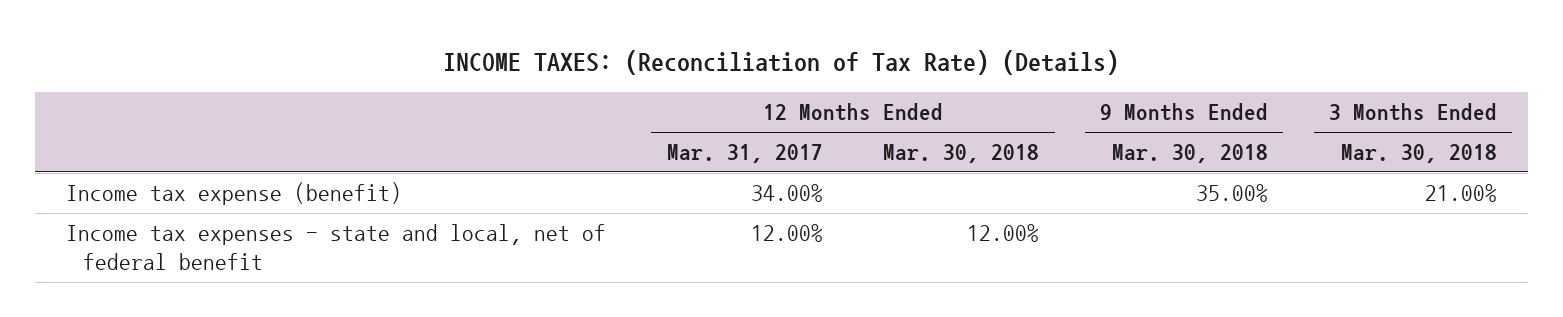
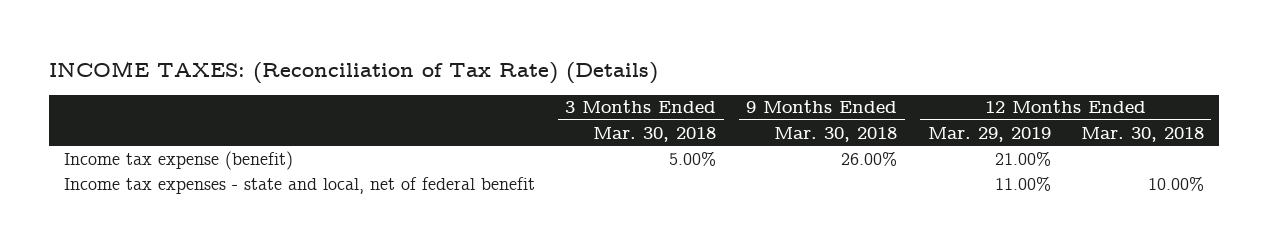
[666,144,823,164] Mar. 31, 2017 -> none
none -> [927,126,1051,142] Mar. 29, 2019
[1196,184,1269,203] 35.00% -> [841,150,898,166] 26.00%
[1425,184,1498,203] 21.00% -> [669,150,717,166] 5.00%
[967,224,1040,243] 12.00% -> [1147,175,1204,191] 10.00%

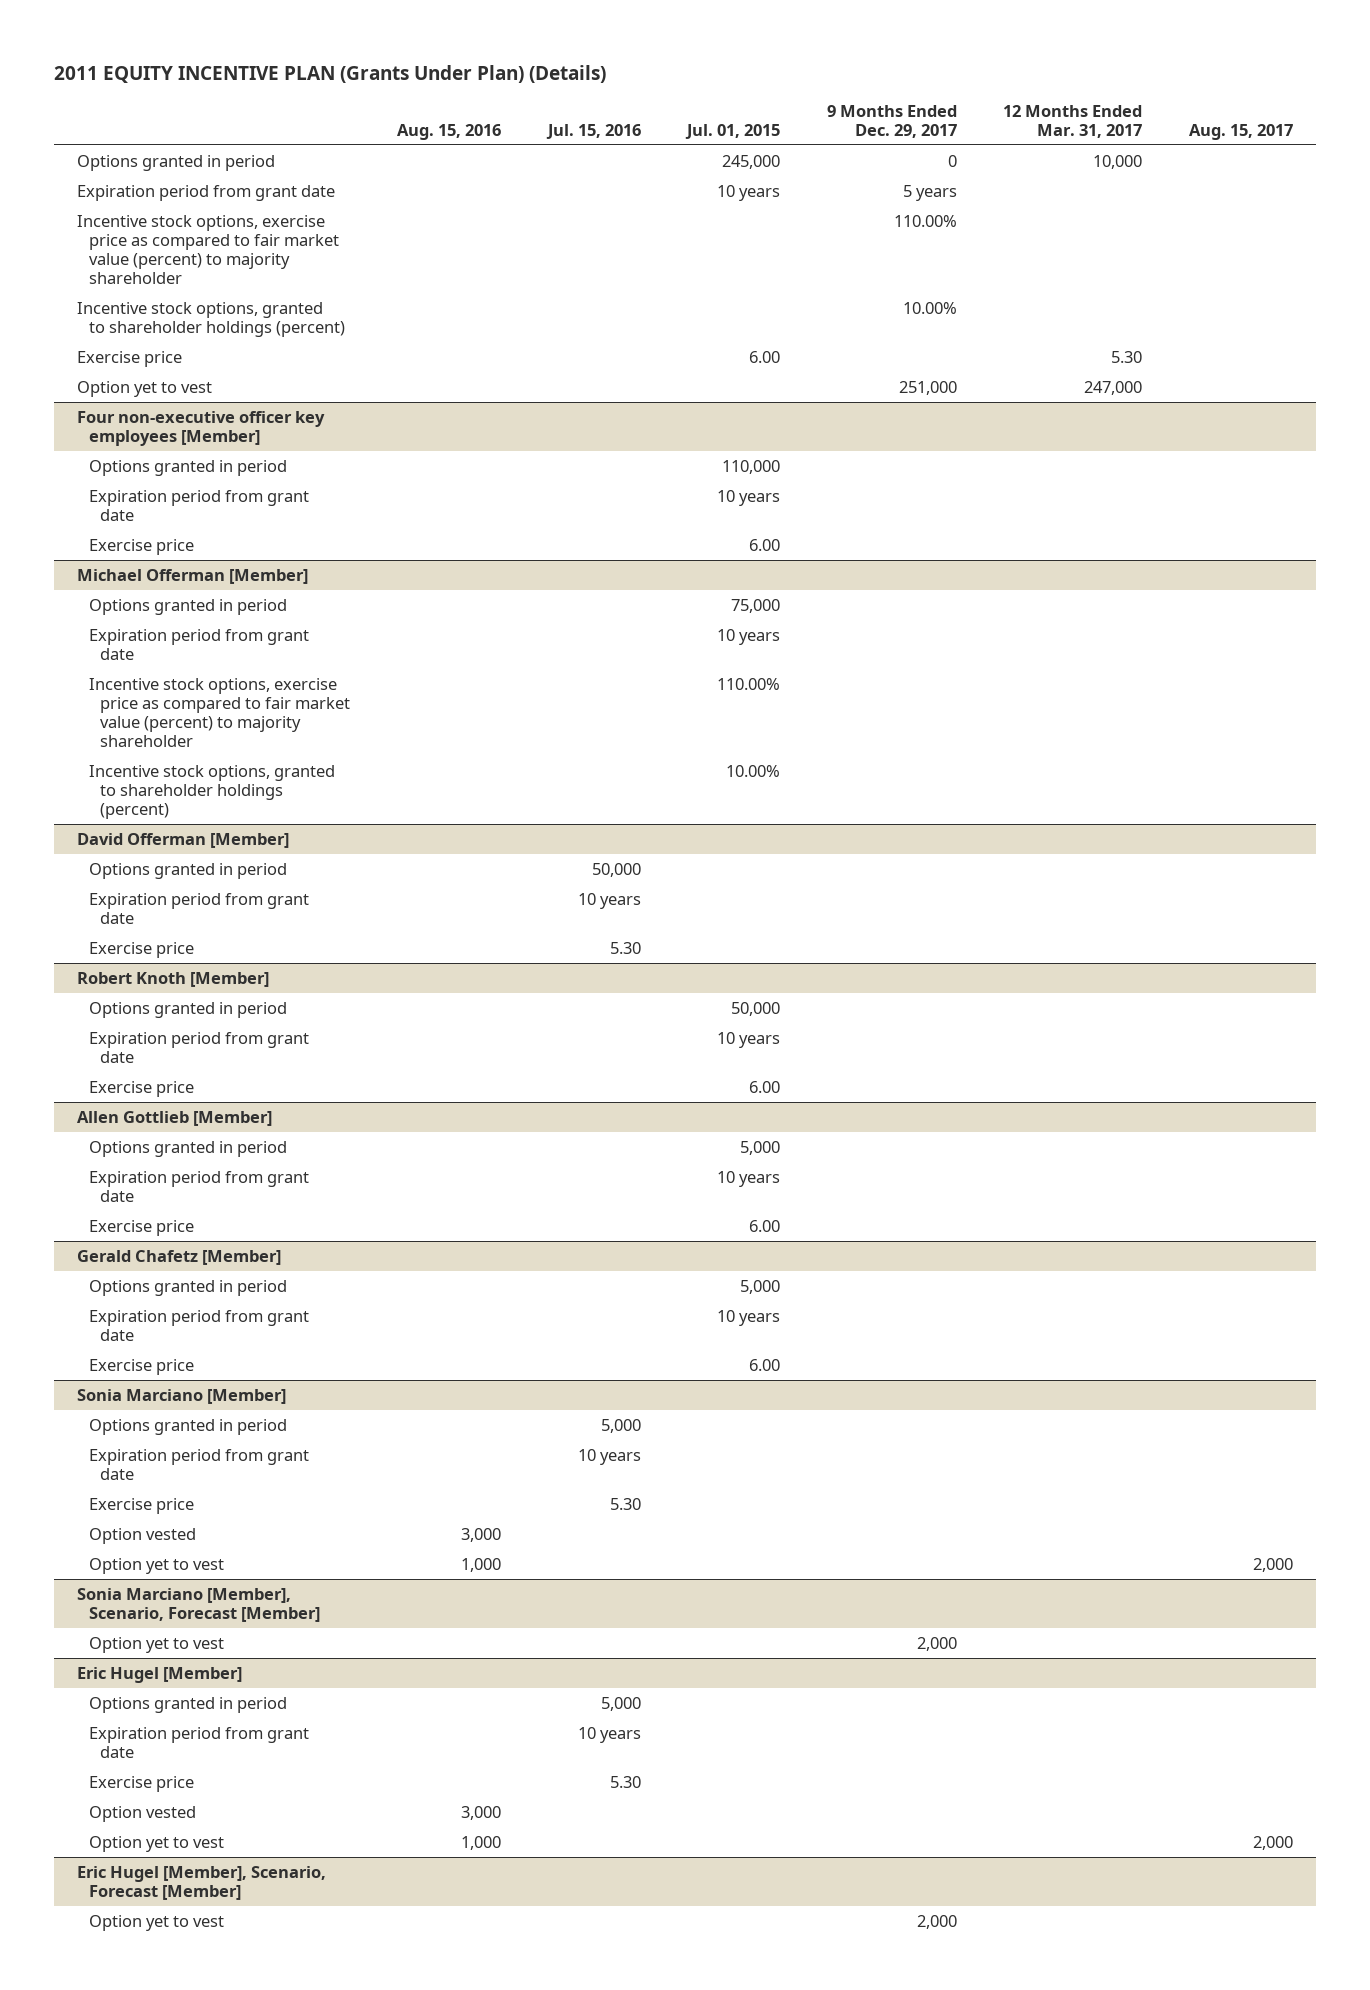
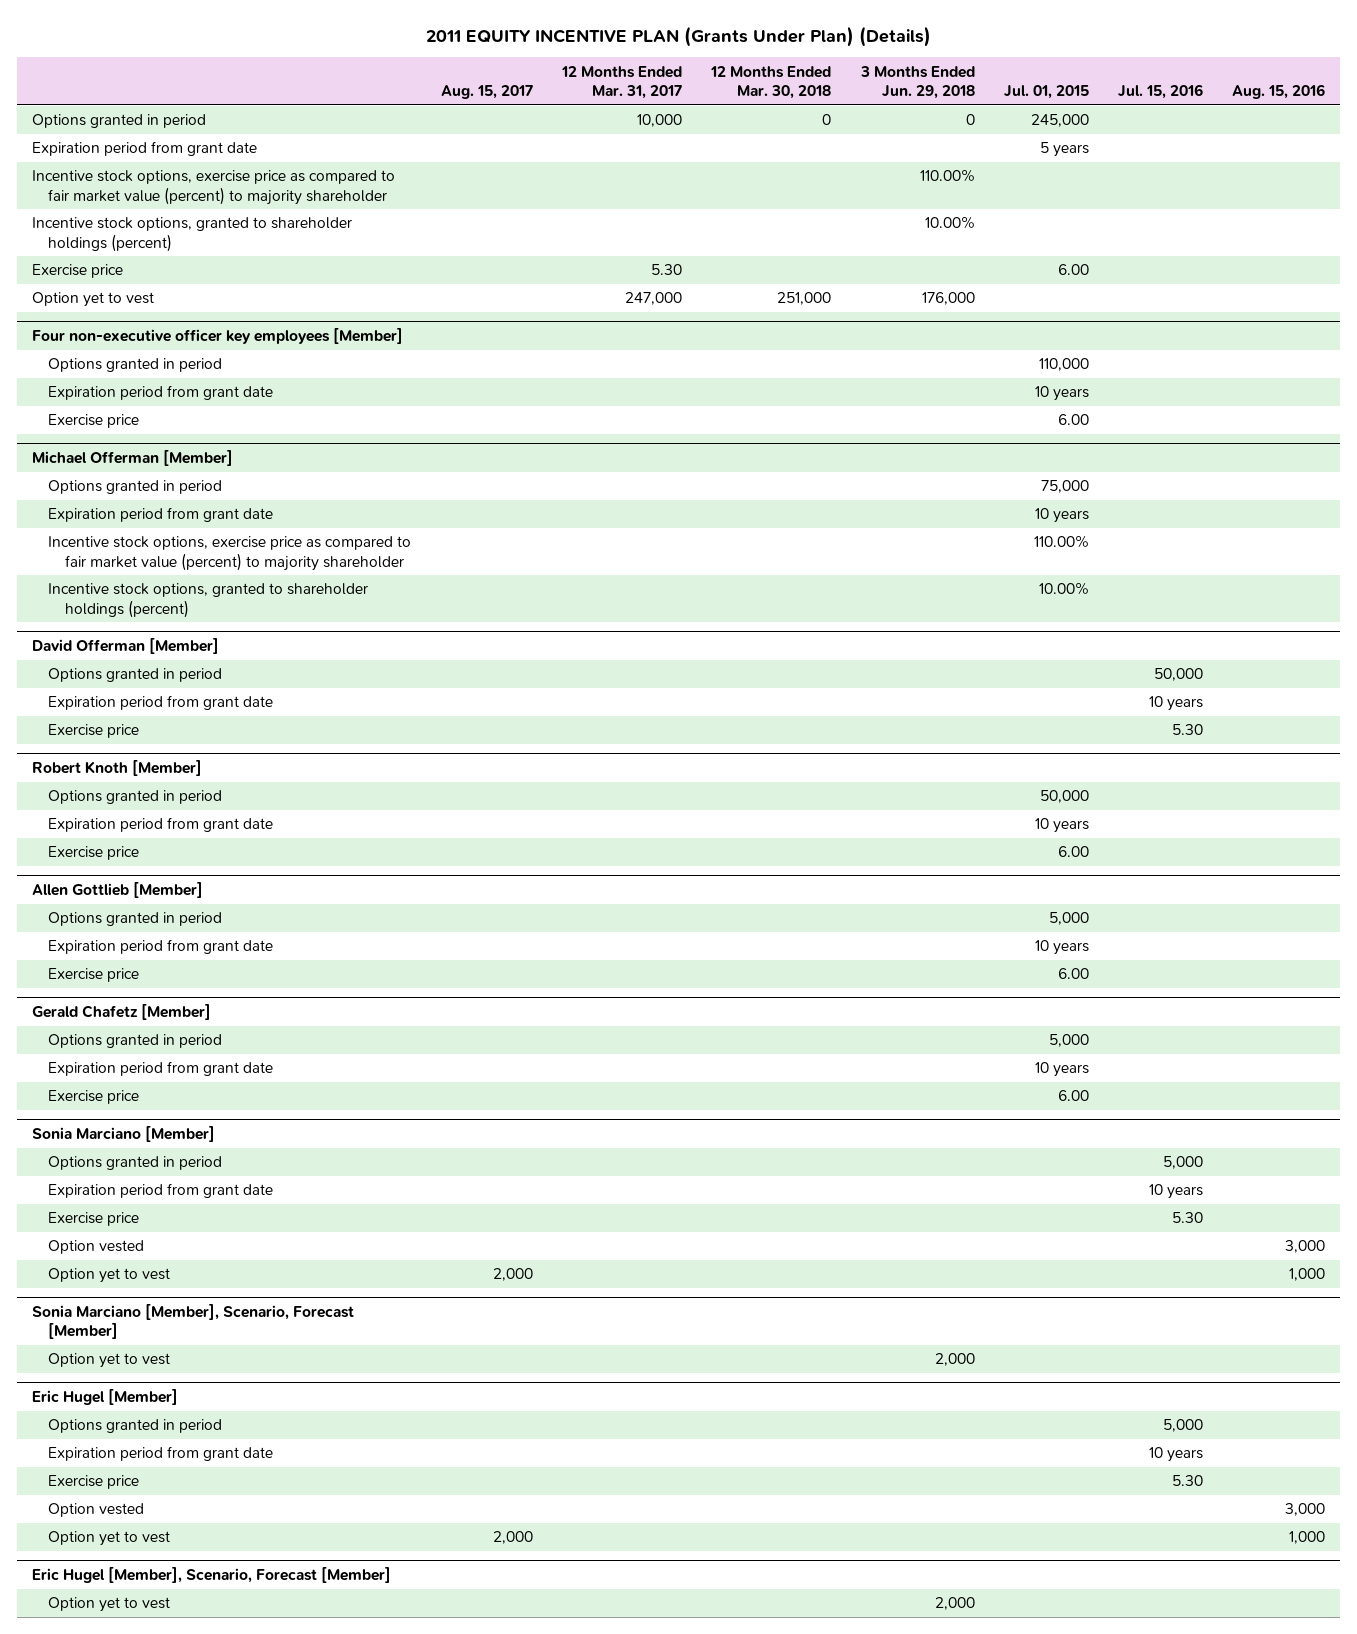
[826,104,957,139] 9 Months Ended Dec. 29, 2017 -> none
none -> [710,65,832,99] 12 Months Ended Mar. 30, 2018
none -> [859,65,975,99] 3 Months Ended Jun. 29, 2018
[717,184,781,201] 10 years -> [1039,142,1089,158] 5 years

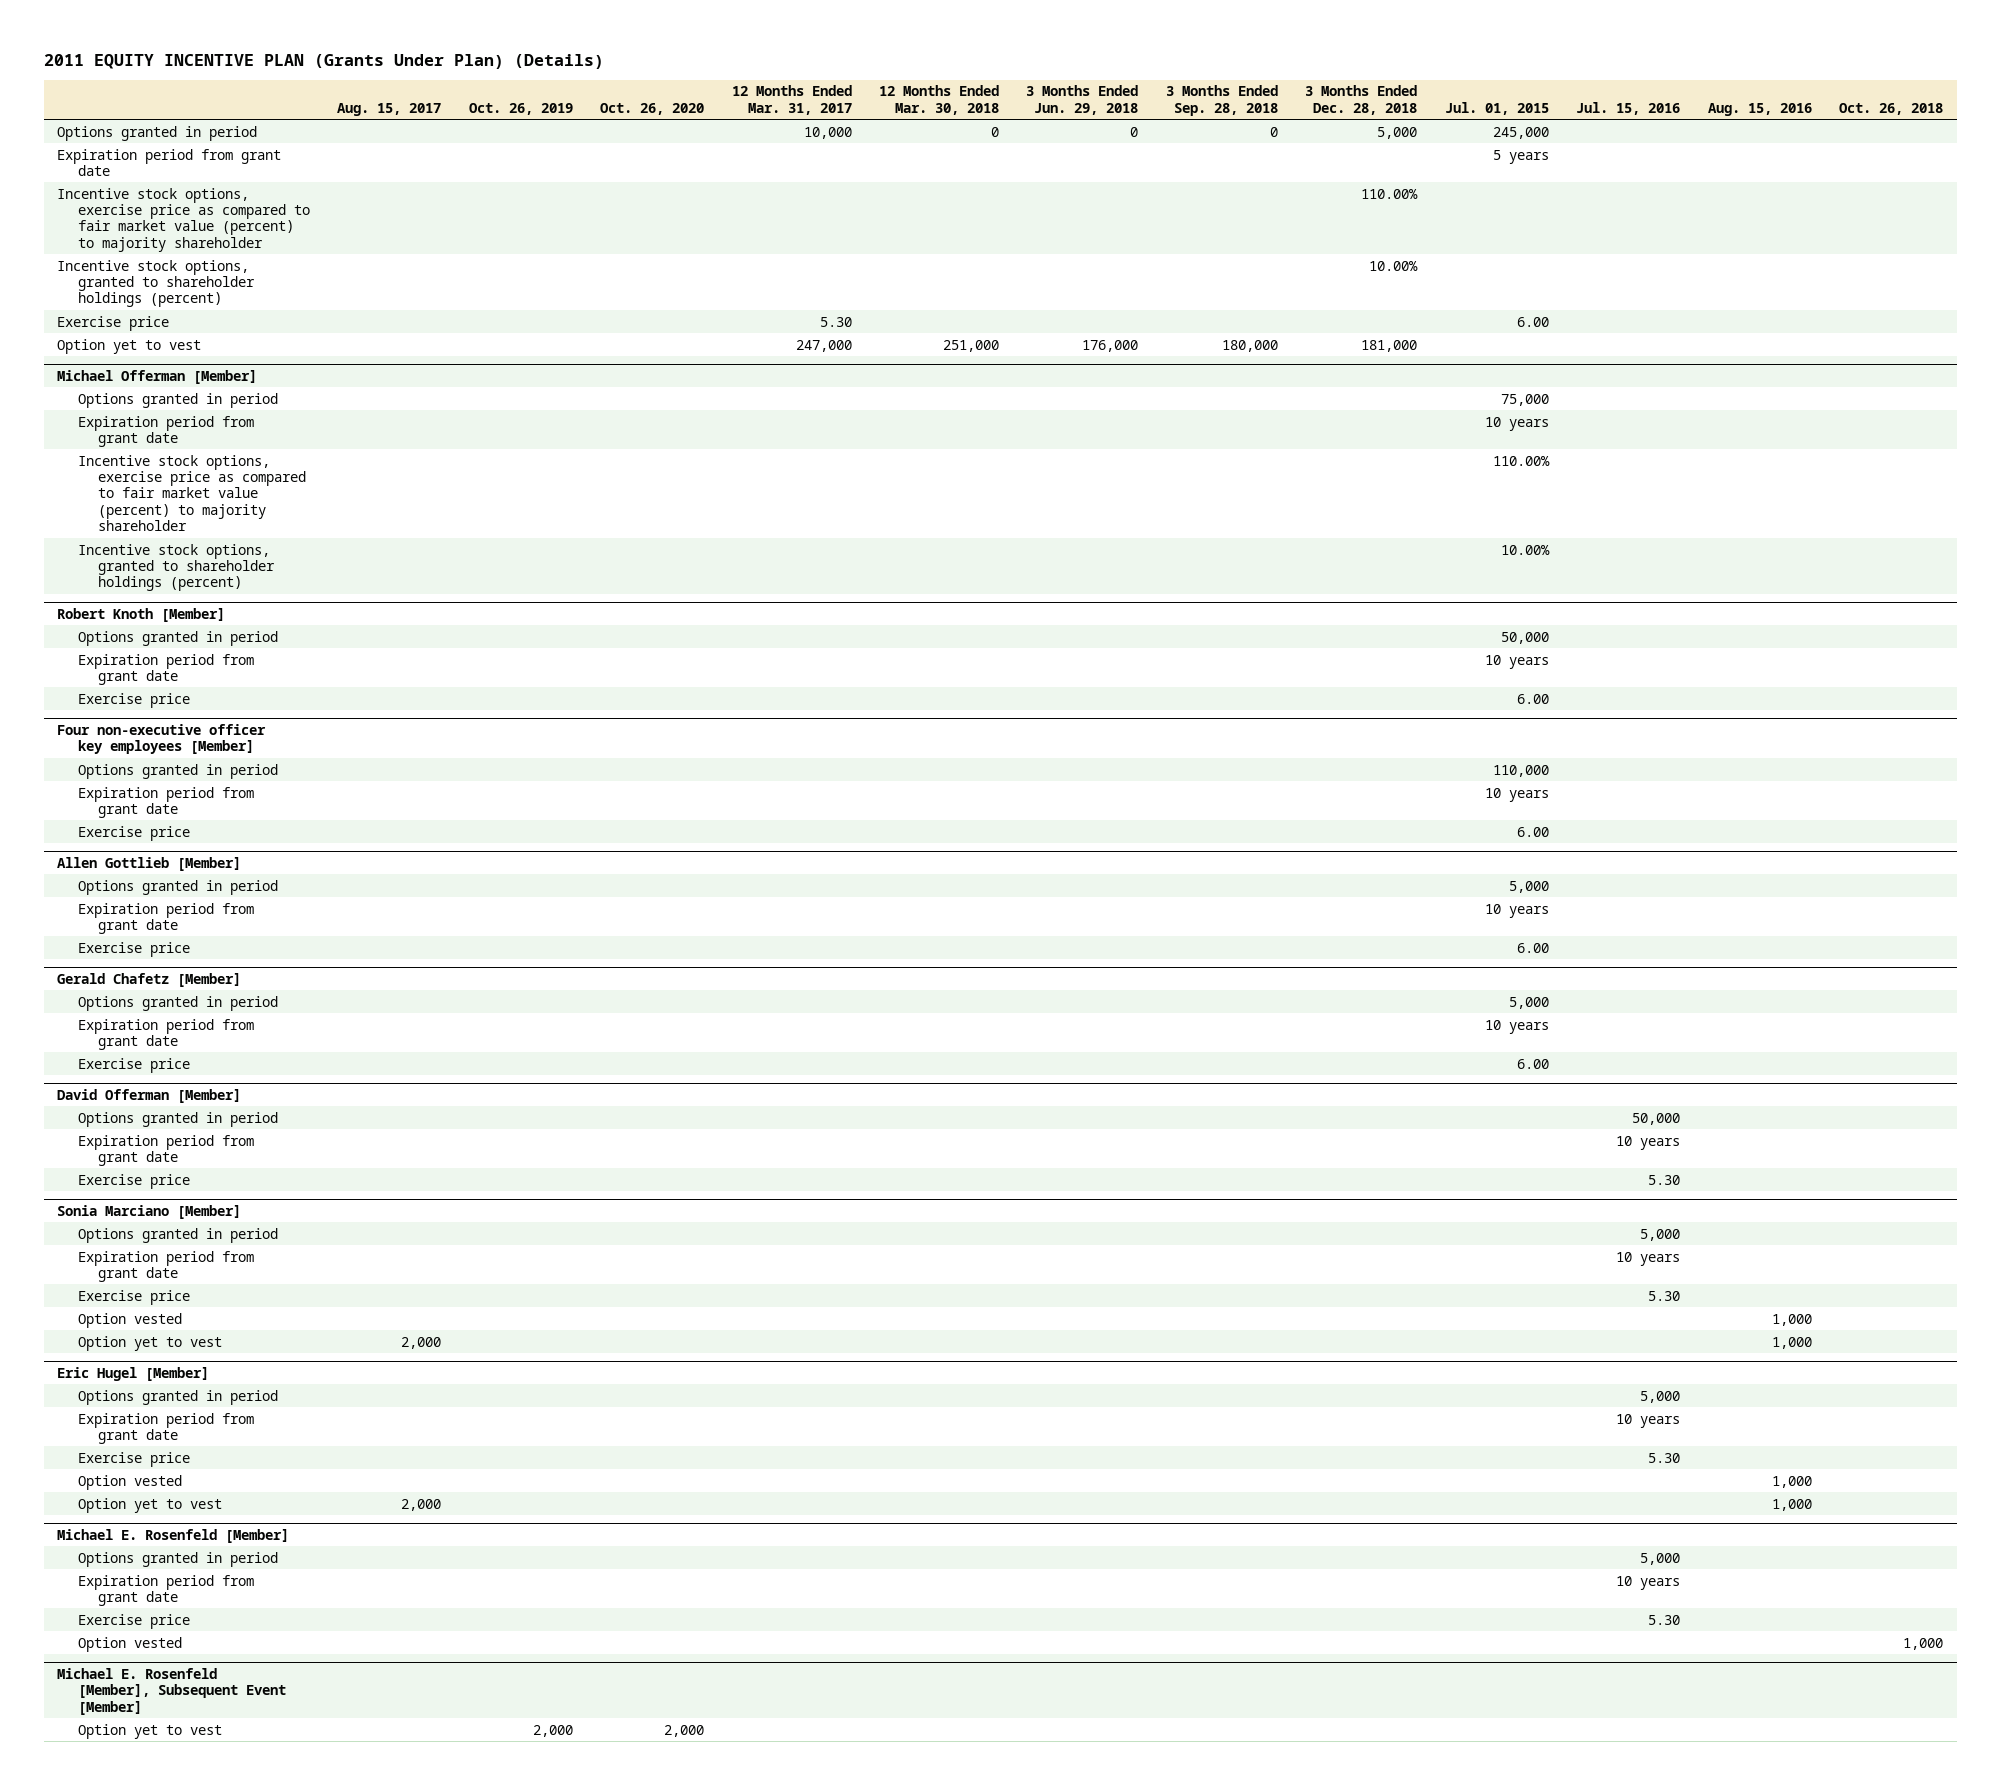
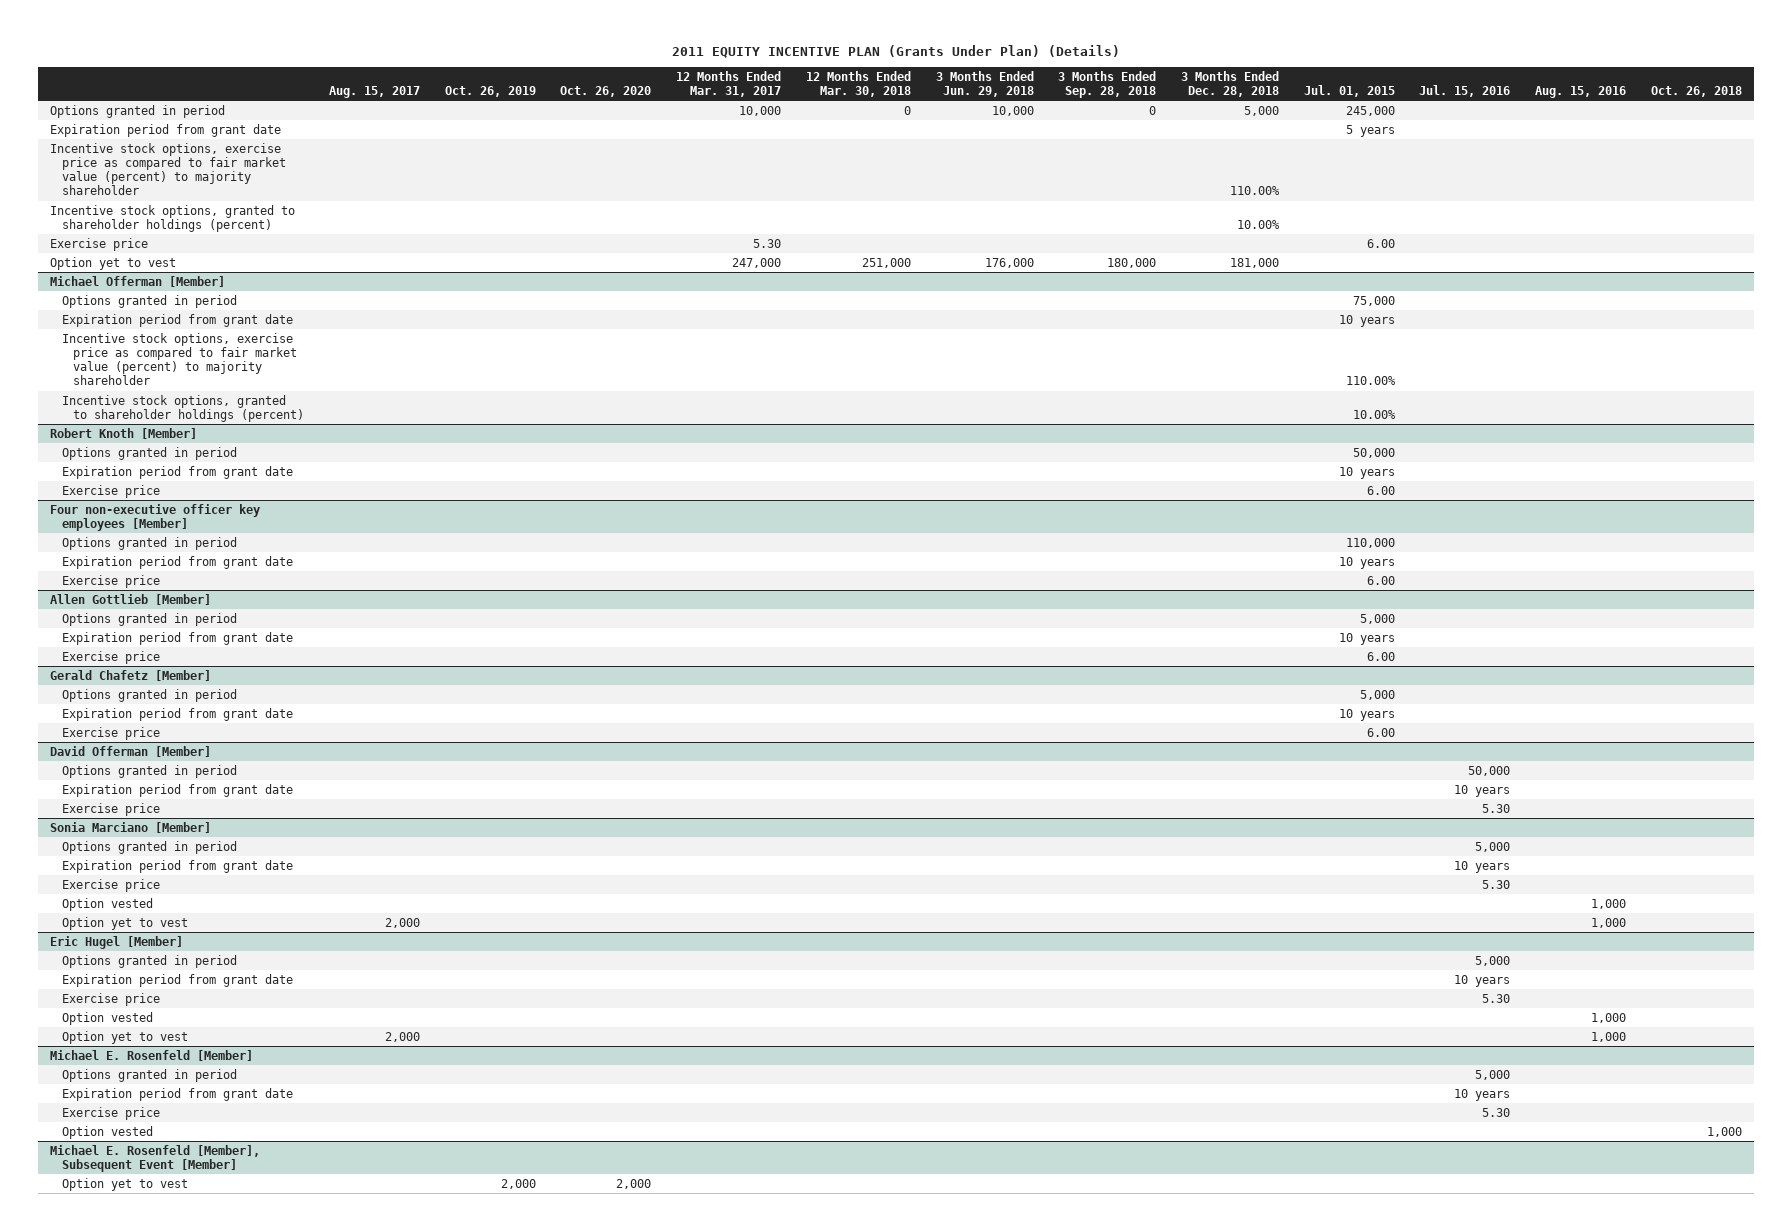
[1130,126,1139,137] 0 -> [991,105,1034,116] 10,000

